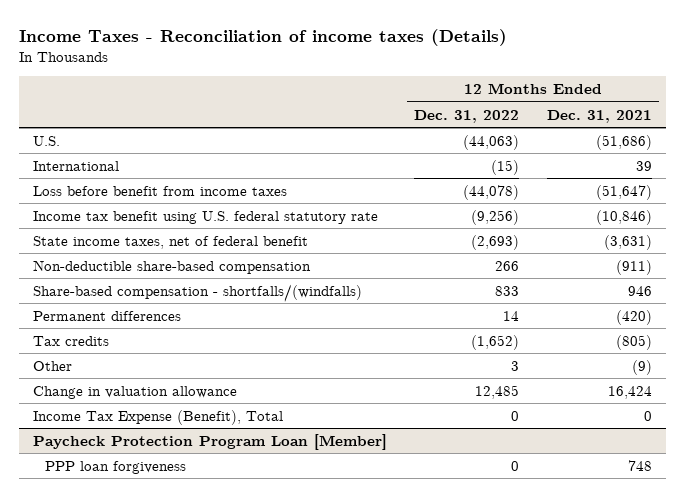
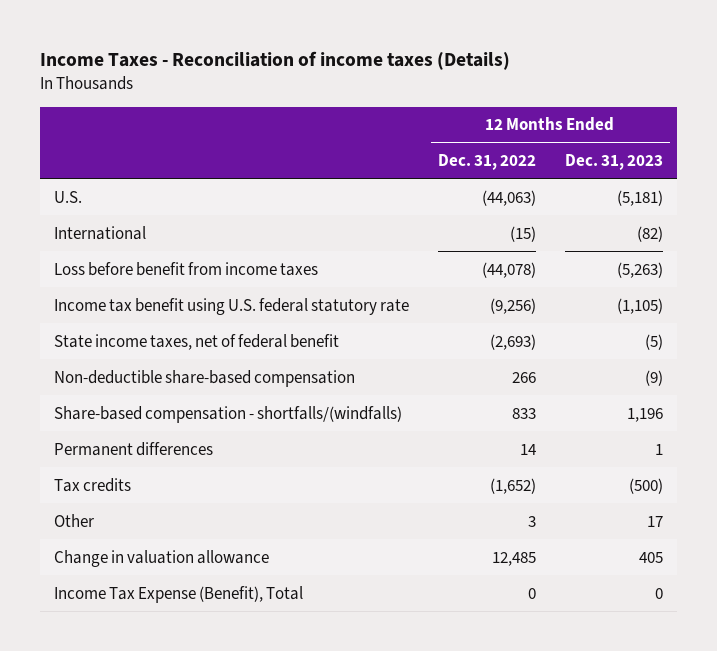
[547,109,653,123] Dec. 31, 2021 -> none
none -> [564,153,663,170] Dec. 31, 2023
[32,433,387,450] Paycheck Protection Program Loan [Member] -> none
[44,460,186,474] PPP loan forgiveness -> none

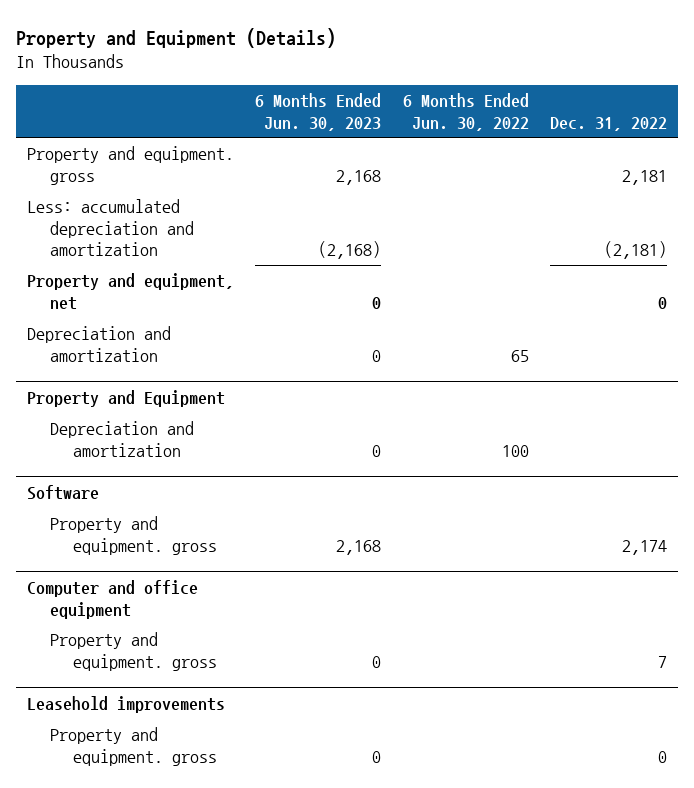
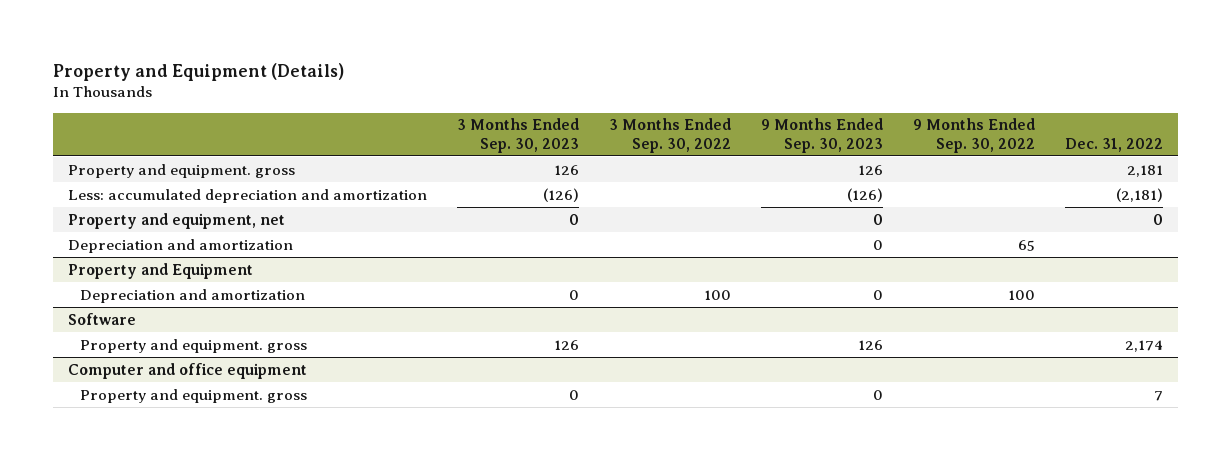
[255,92,382,131] 6 Months Ended Jun. 30, 2023 -> none
[402,92,529,131] 6 Months Ended Jun. 30, 2022 -> none
none -> [456,118,579,153] 3 Months Ended Sep. 30, 2023
none -> [608,118,731,153] 3 Months Ended Sep. 30, 2022
none -> [760,118,883,153] 9 Months Ended Sep. 30, 2023
none -> [912,118,1035,153] 9 Months Ended Sep. 30, 2022
[27,695,226,713] Leasehold improvements -> none
[49,727,217,766] Property and equipment. gross -> none

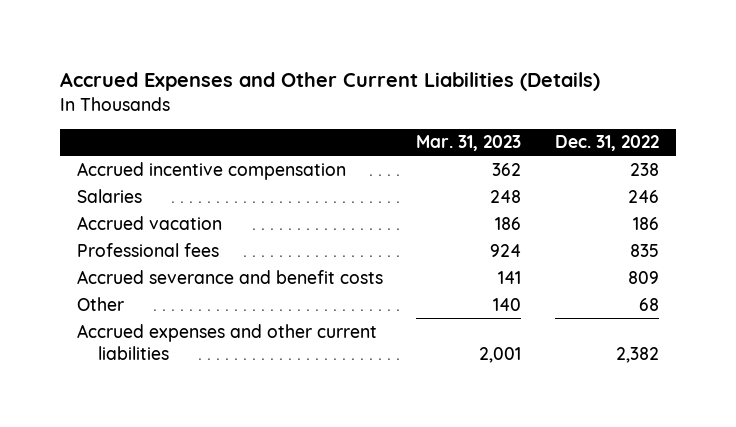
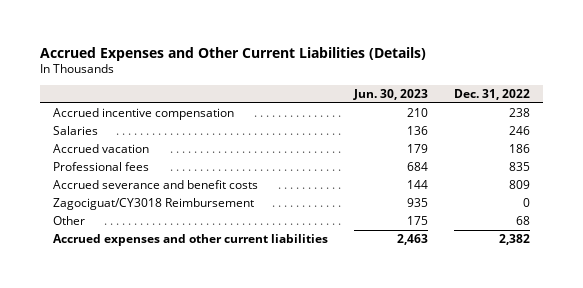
[416,135,522,152] Mar. 31, 2023 -> none
none -> [352,89,428,101] Jun. 30, 2023
none -> [52,198,254,211] Zagociguat/CY3018 Reimbursement

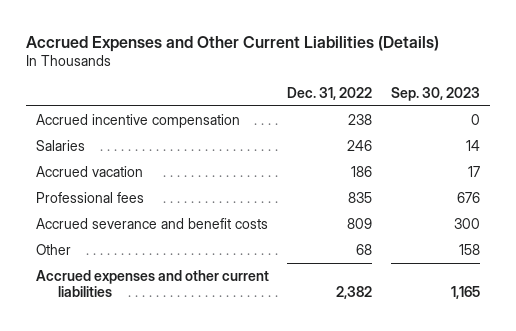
[352,89,428,101] Jun. 30, 2023 -> none
none -> [391,86,481,101] Sep. 30, 2023
[52,198,254,211] Zagociguat/CY3018 Reimbursement -> none

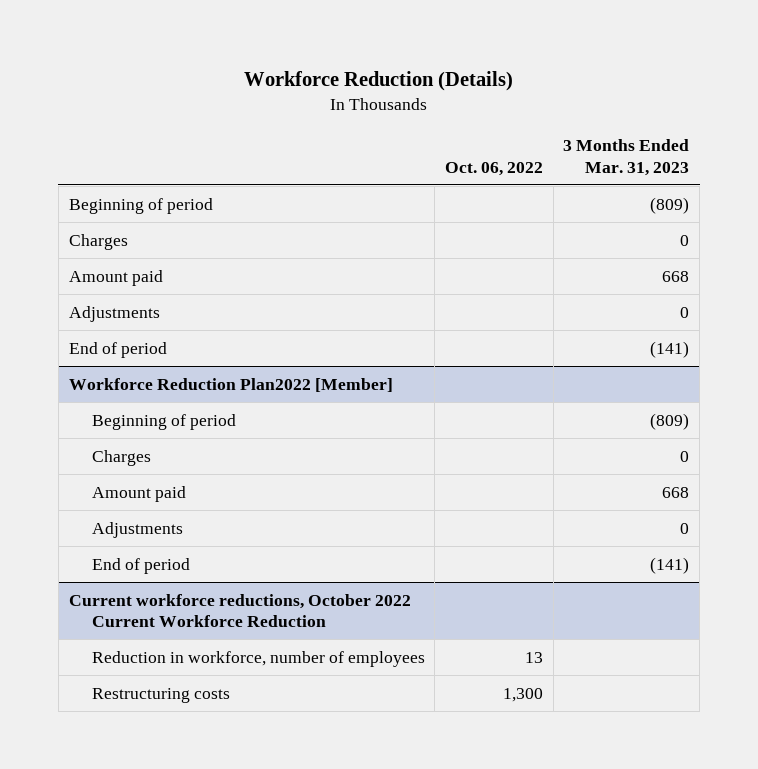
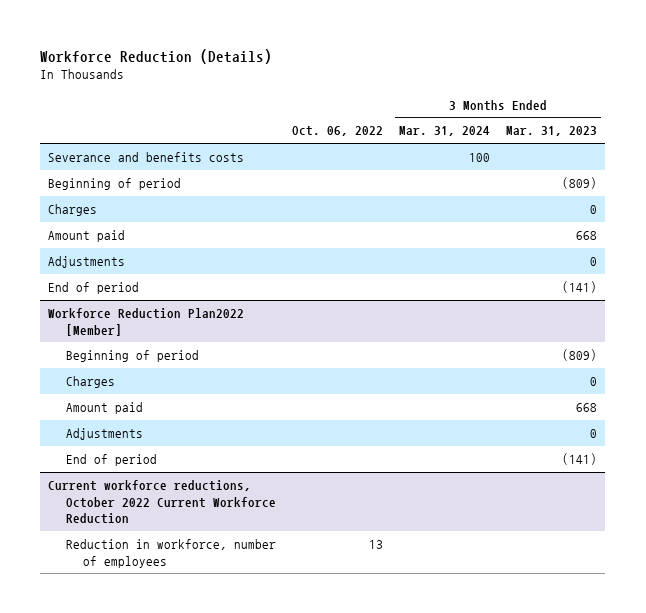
none -> [399,126,491,137] Mar. 31, 2024
none -> [48,152,245,163] Severance and benefits costs
[91,687,230,703] Restructuring costs -> none

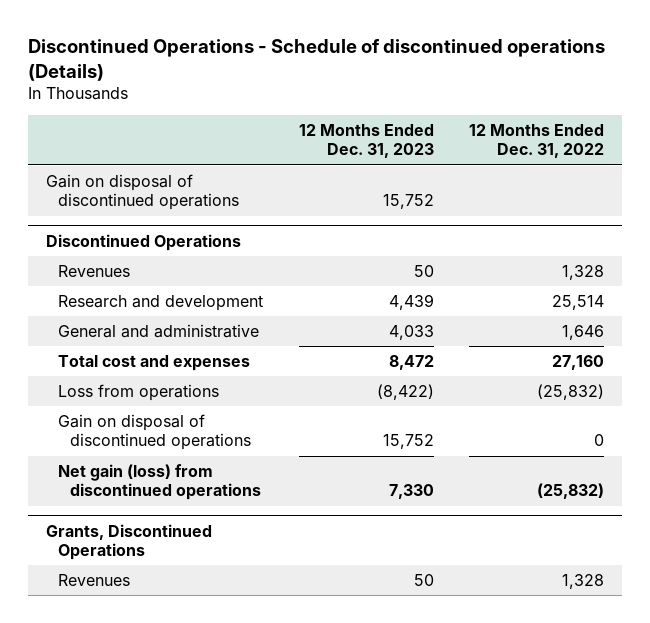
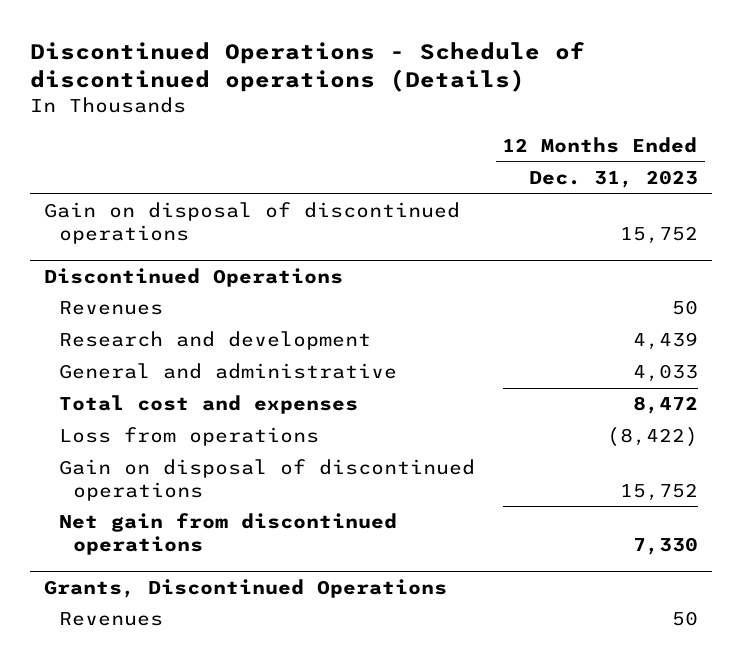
[469,123,605,159] 12 Months Ended Dec. 31, 2022 -> none
[58,463,262,501] Net gain (loss) from discontinued operations -> [58,513,397,555] Net gain from discontinued operations

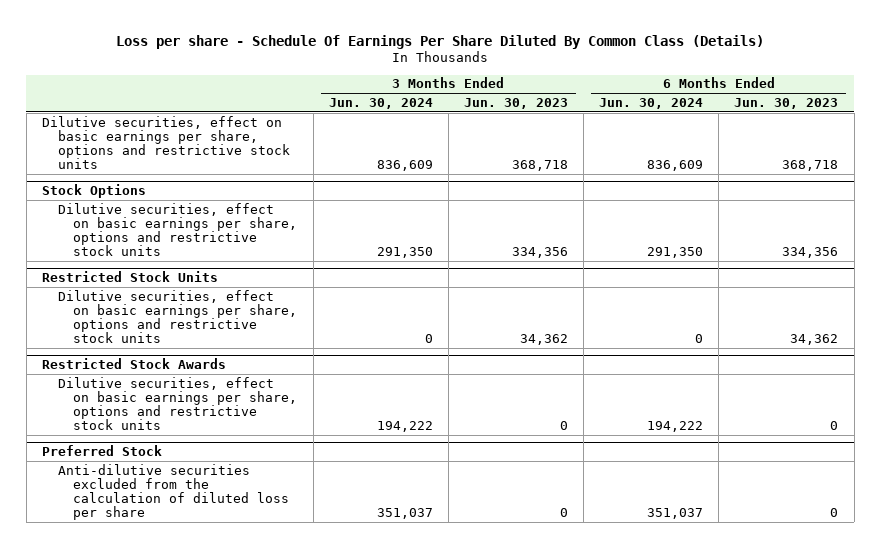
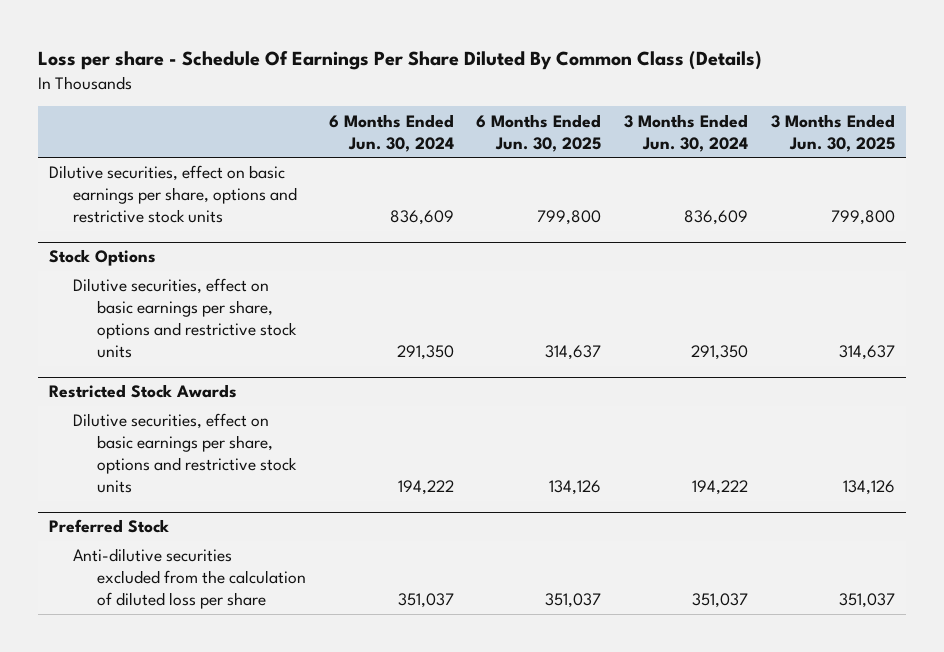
[463,97,568,109] Jun. 30, 2023 -> none
[734,97,839,109] Jun. 30, 2023 -> none
none -> [476,113,602,152] 6 Months Ended Jun. 30, 2025
none -> [771,113,896,152] 3 Months Ended Jun. 30, 2025
[42,270,219,282] Restricted Stock Units -> none
[57,289,298,344] Dilutive securities, effect on basic earnings per share, options and restrictive stock units -> none

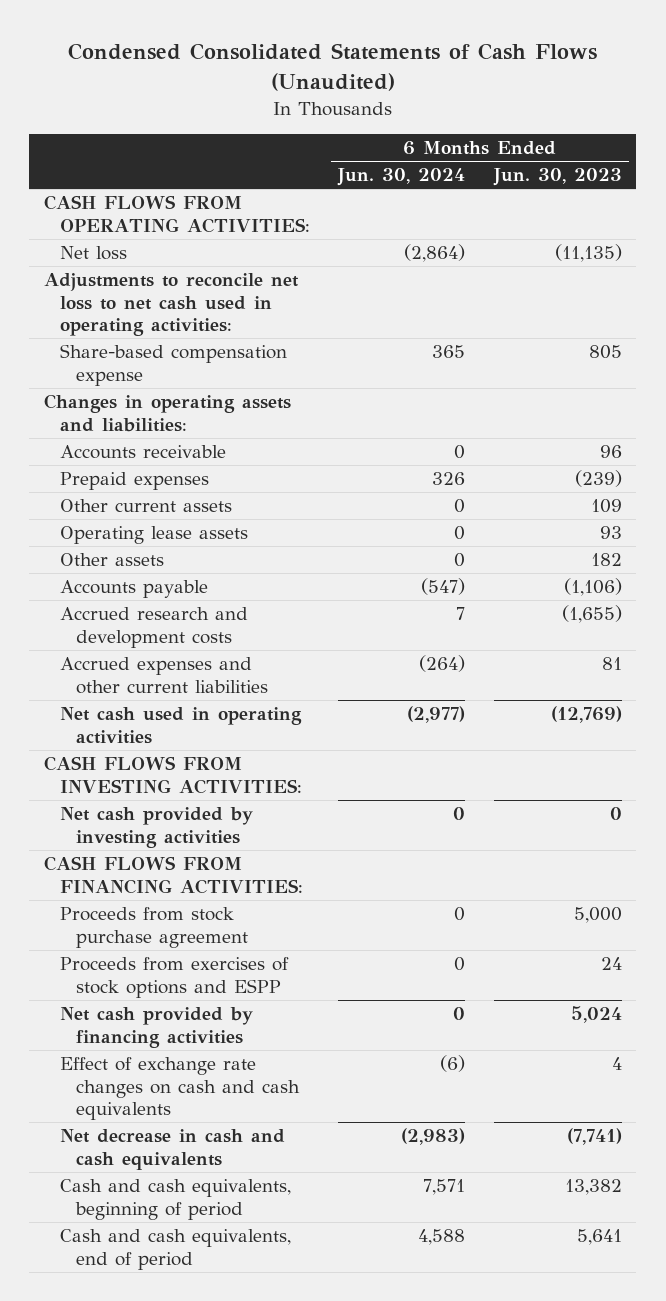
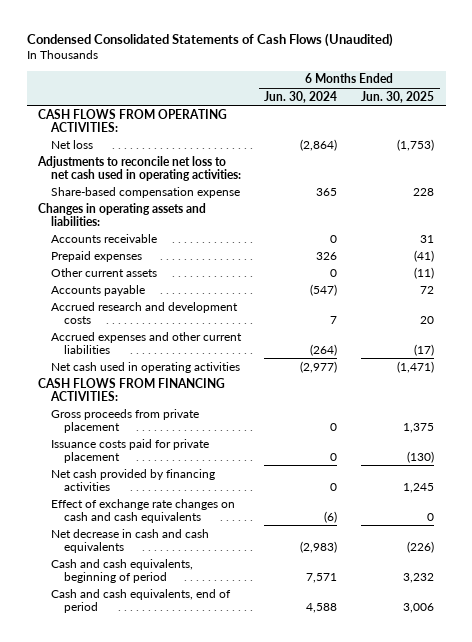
[493,168,623,187] Jun. 30, 2023 -> none
none -> [360,90,434,103] Jun. 30, 2025
[59,526,248,545] Operating lease assets -> none
[59,553,164,567] Other assets -> none
[43,756,302,794] CASH FLOWS FROM INVESTING ACTIVITIES: -> none
[59,807,253,848] Net cash provided by investing activities -> none
[59,957,289,998] Proceeds from exercises of stock options and ESPP -> none
[59,907,248,948] Proceeds from stock purchase agreement -> [50,408,199,433] Gross proceeds from private placement
none -> [50,438,209,463] Issuance costs paid for private placement

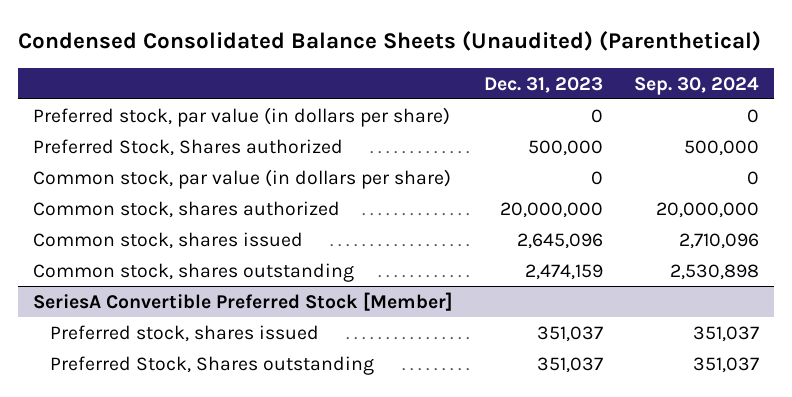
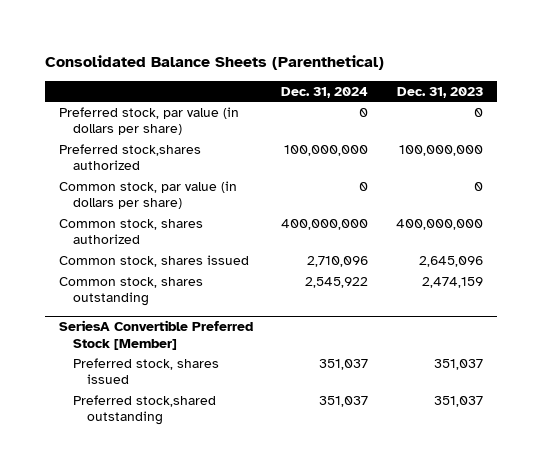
[17,31,761,52] Condensed Consolidated Balance Sheets (Unaudited) (Parenthetical) -> [45,54,385,70] Consolidated Balance Sheets (Parenthetical)
[634,76,760,95] Sep. 30, 2024 -> none
none -> [281,86,369,98] Dec. 31, 2024
[33,138,344,156] Preferred Stock, Shares authorized -> [59,144,202,171] Preferred stock,shares authorized
[528,139,604,156] 500,000 -> [399,145,484,157] 100,000,000
[500,201,604,218] 20,000,000 -> [396,219,484,231] 400,000,000
[50,355,375,375] Preferred Stock, Shares outstanding -> [73,395,217,426] Preferred stock,shared outstanding

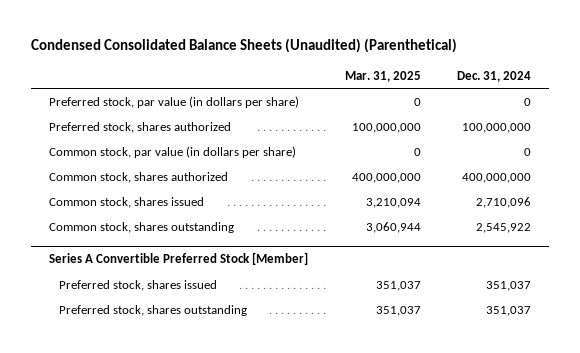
[45,54,385,70] Consolidated Balance Sheets (Parenthetical) -> [30,38,457,54] Condensed Consolidated Balance Sheets (Unaudited) (Parenthetical)
[397,86,484,98] Dec. 31, 2023 -> none
none -> [344,70,421,82] Mar. 31, 2025
[59,144,202,171] Preferred stock,shares authorized -> [49,121,232,133] Preferred stock, shares authorized
[59,320,254,350] SeriesA Convertible Preferred Stock [Member] -> [49,252,309,266] Series A Convertible Preferred Stock [Member]
[73,395,217,426] Preferred stock,shared outstanding -> [58,304,247,316] Preferred stock, shares outstanding

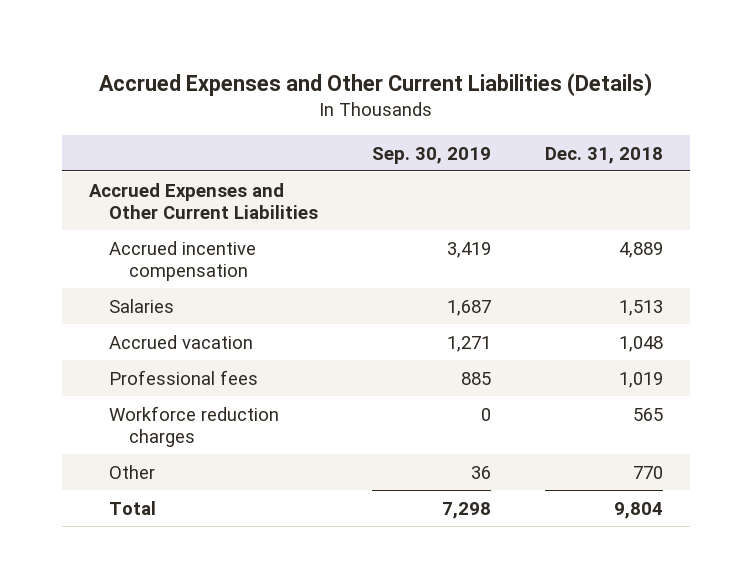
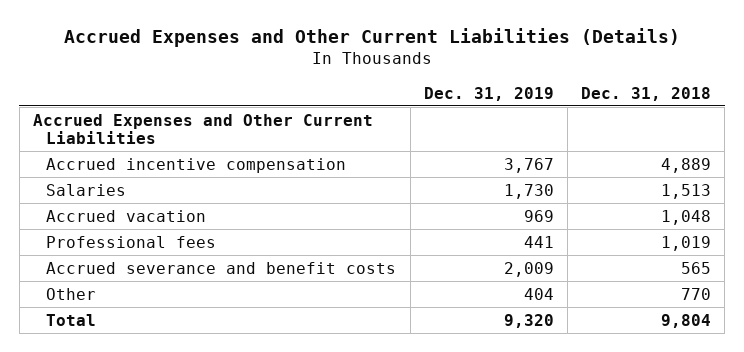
[372,146,492,164] Sep. 30, 2019 -> none
none -> [423,86,554,101] Dec. 31, 2019
[109,405,280,447] Workforce reduction charges -> [46,261,397,274] Accrued severance and benefit costs

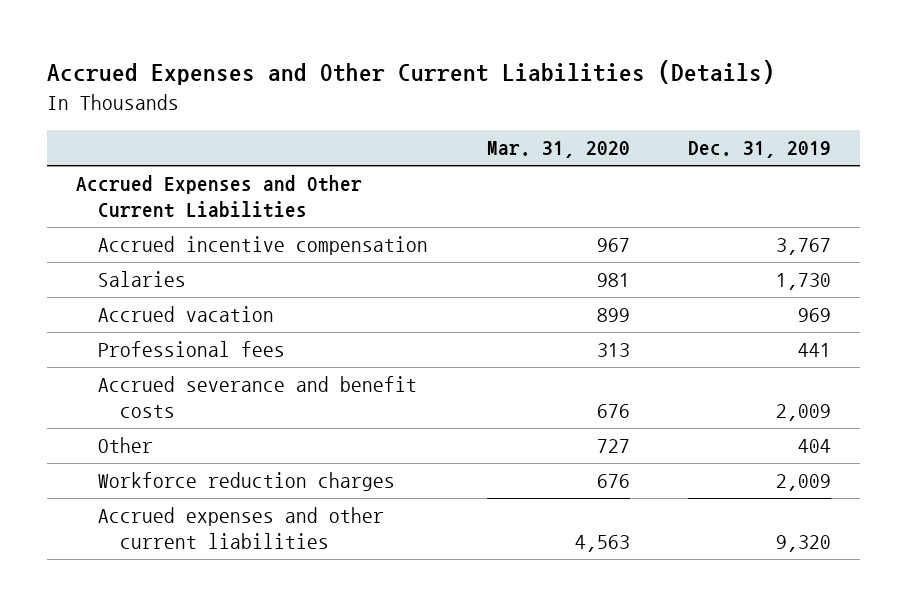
[581,86,712,101] Dec. 31, 2018 -> none
none -> [486,141,630,159] Mar. 31, 2020
none -> [98,472,396,492] Workforce reduction charges
[46,313,97,326] Total -> [98,507,385,550] Accrued expenses and other current liabilities

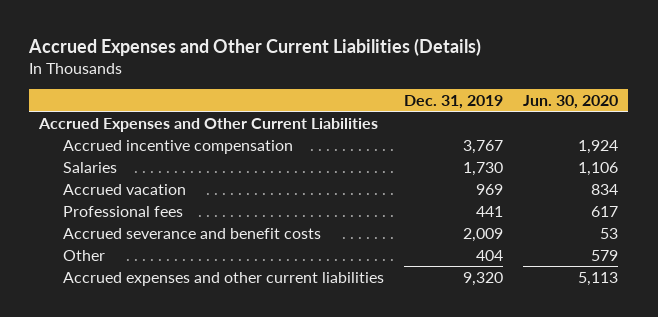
[486,141,630,159] Mar. 31, 2020 -> none
none -> [523,94,619,109] Jun. 30, 2020
[98,472,396,492] Workforce reduction charges -> none

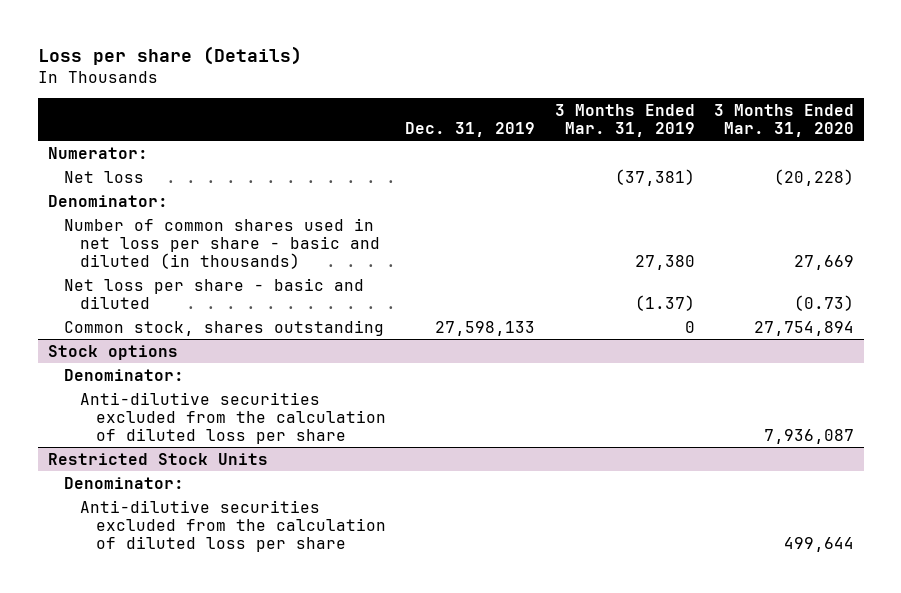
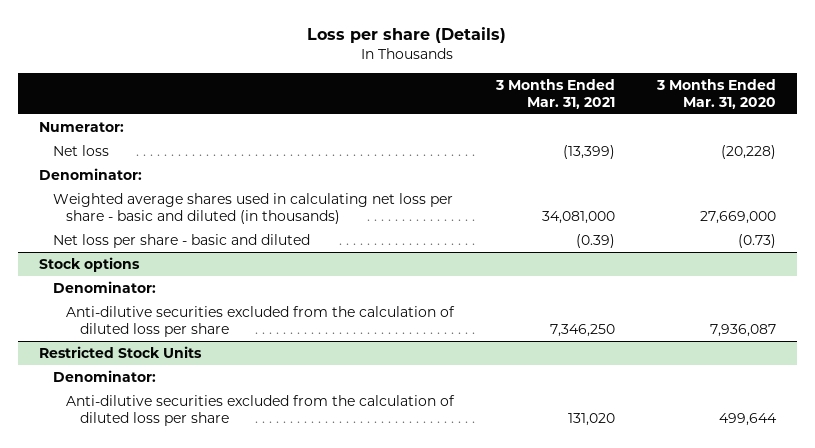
[405,121,536,137] Dec. 31, 2019 -> none
[554,103,695,137] 3 Months Ended Mar. 31, 2019 -> none
none -> [494,78,615,109] 3 Months Ended Mar. 31, 2021
[63,217,380,269] Number of common shares used in net loss per share - basic and diluted (in thousands) -> [52,192,453,224] Weighted average shares used in calculating net loss per share - basic and diluted (in thousands)
[793,254,854,270] 27,669 -> [699,210,776,224] 27,669,000
[63,319,384,336] Common stock, shares outstanding -> none

